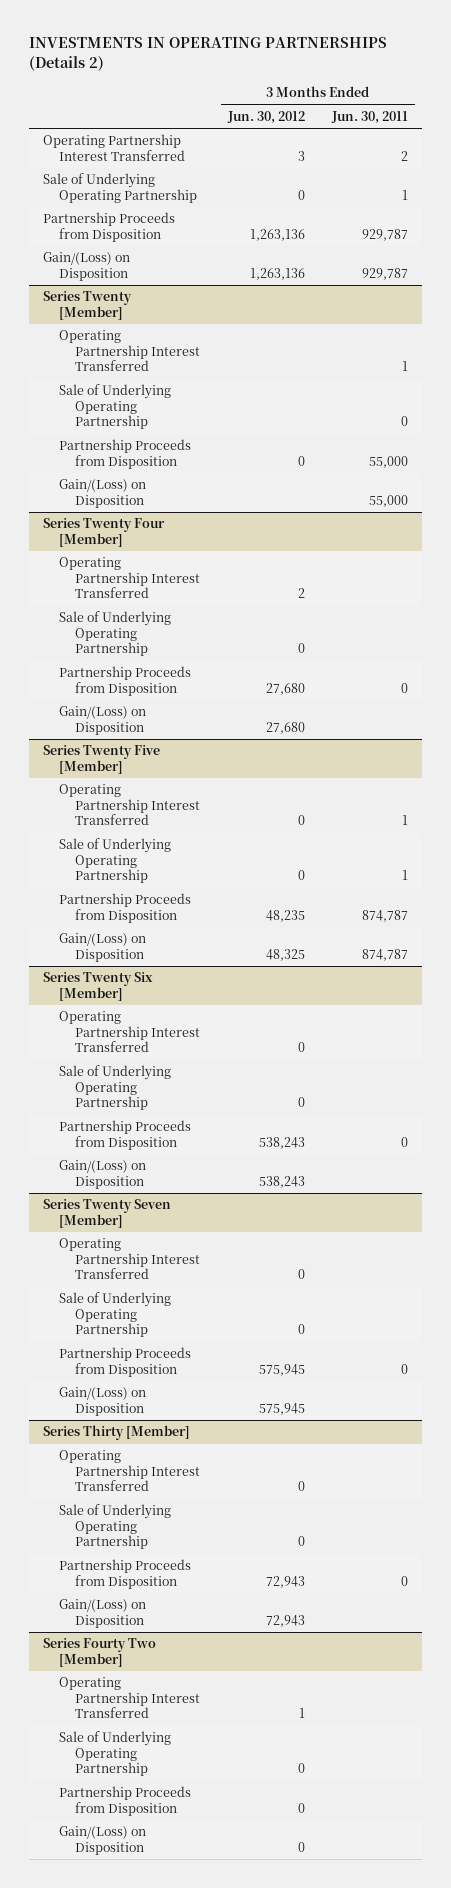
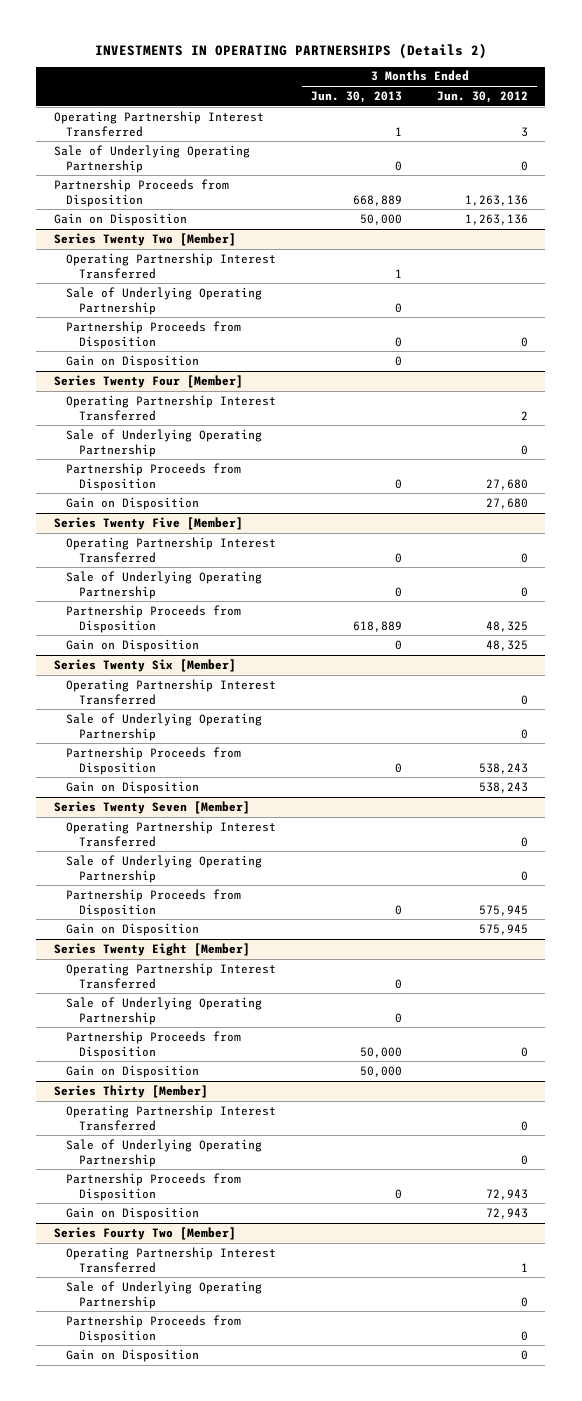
[331,110,409,124] Jun. 30, 2011 -> none
none -> [311,90,403,103] Jun. 30, 2013
[42,252,130,281] Gain/(Loss) on Disposition -> [53,212,187,226] Gain on Disposition
[42,291,132,320] Series Twenty [Member] -> [53,232,236,246] Series Twenty Two [Member]
[59,479,147,508] Gain/(Loss) on Disposition -> [66,354,200,368] Gain on Disposition
[59,706,147,735] Gain/(Loss) on Disposition -> [66,496,200,510] Gain on Disposition
[265,909,305,922] 48,235 -> [485,620,528,632] 48,325
[59,933,147,962] Gain/(Loss) on Disposition -> [66,638,200,652] Gain on Disposition
[59,1160,147,1189] Gain/(Loss) on Disposition -> [66,780,200,794] Gain on Disposition
[59,1387,147,1416] Gain/(Loss) on Disposition -> [66,922,200,936] Gain on Disposition
none -> [53,942,250,956] Series Twenty Eight [Member]
none -> [66,962,277,989] Operating Partnership Interest Transferred
none -> [66,996,263,1025] Sale of Underlying Operating Partnership
none -> [66,1030,242,1059] Partnership Proceeds from Disposition
none -> [66,1064,200,1078] Gain on Disposition
[59,1599,147,1628] Gain/(Loss) on Disposition -> [66,1206,200,1220] Gain on Disposition
[59,1826,147,1855] Gain/(Loss) on Disposition -> [66,1348,200,1362] Gain on Disposition

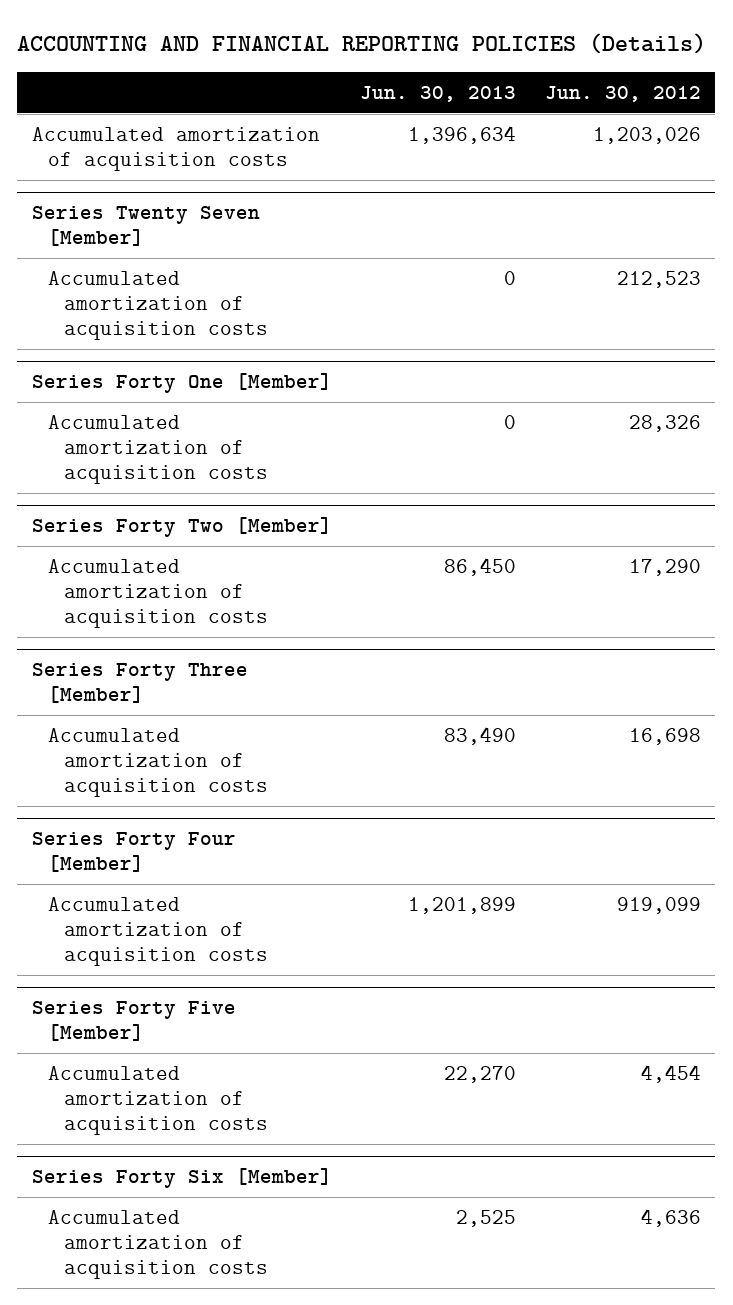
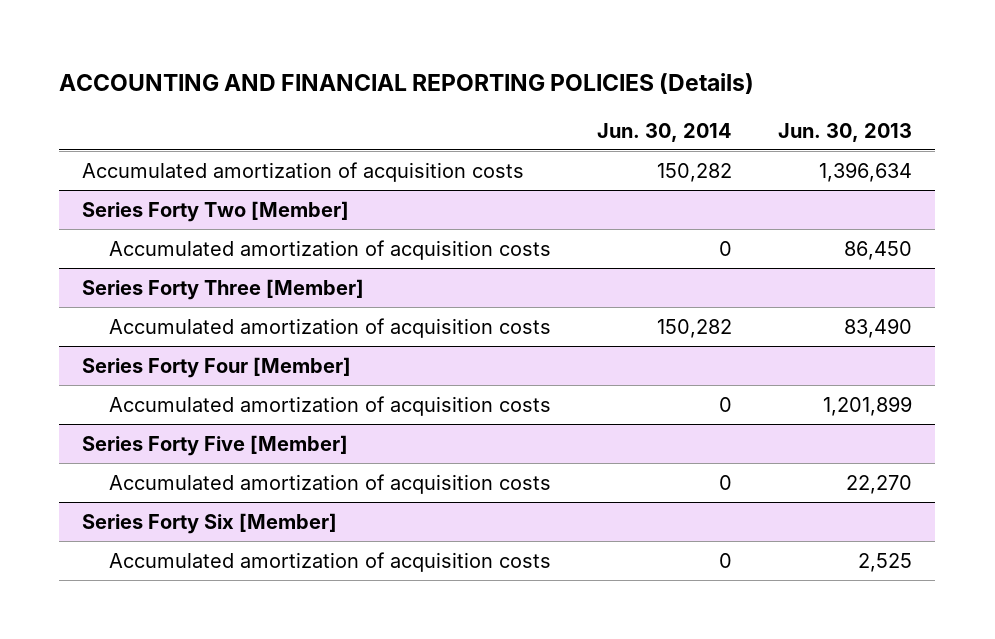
[545,86,702,103] Jun. 30, 2012 -> none
none -> [597,122,733,142] Jun. 30, 2014
[31,206,260,247] Series Twenty Seven [Member] -> none
[47,271,268,340] Accumulated amortization of acquisition costs -> none
[31,373,332,394] Series Forty One [Member] -> none
[47,415,268,484] Accumulated amortization of acquisition costs -> none

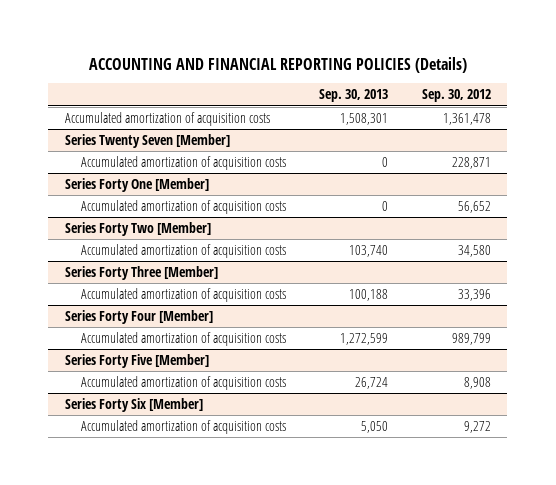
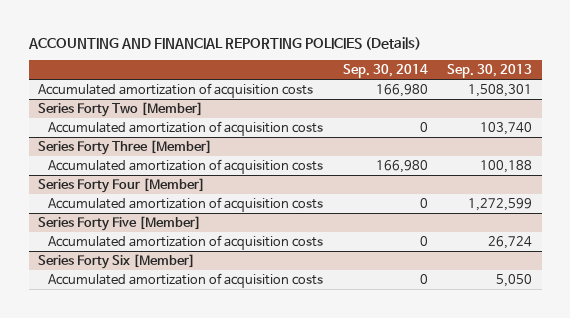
[421,89,491,103] Sep. 30, 2012 -> none
none -> [342,64,428,79] Sep. 30, 2014
[64,134,230,149] Series Twenty Seven [Member] -> none
[80,156,286,171] Accumulated amortization of acquisition costs -> none
[64,178,209,193] Series Forty One [Member] -> none
[80,200,286,215] Accumulated amortization of acquisition costs -> none

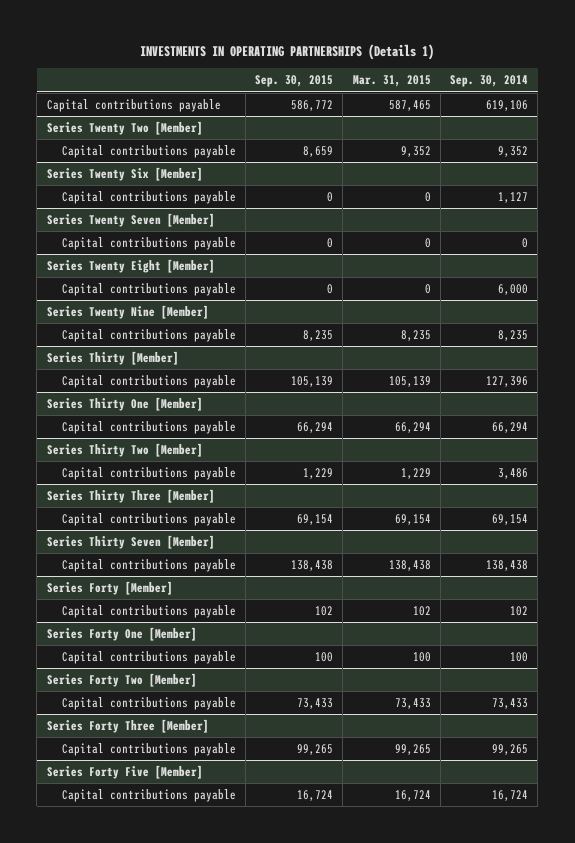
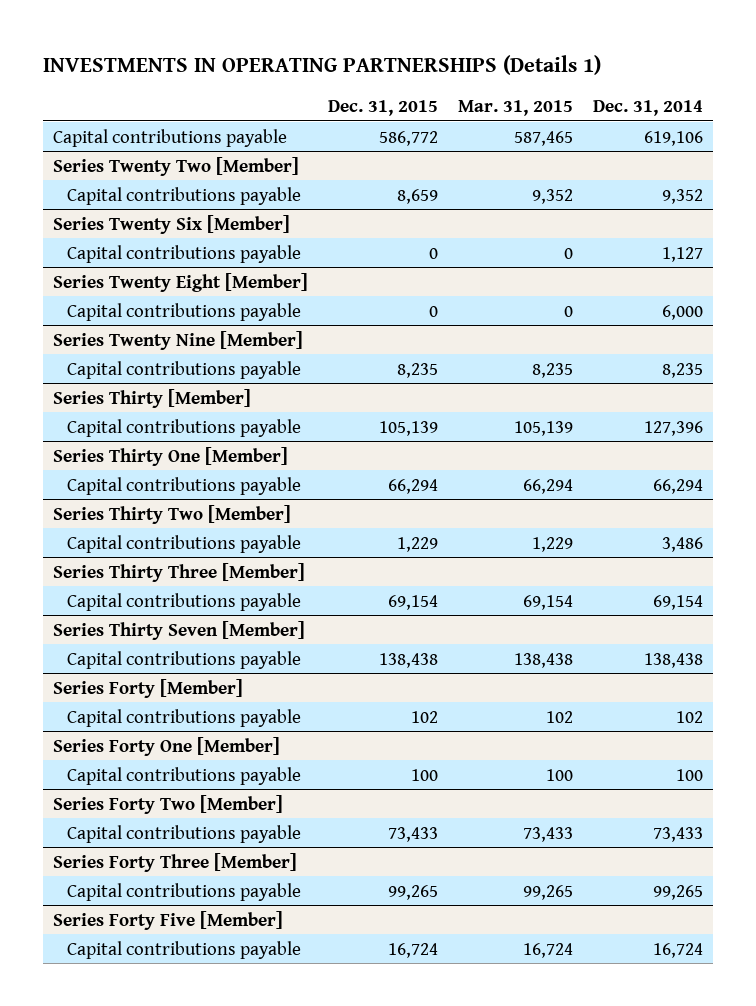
[255,75,334,88] Sep. 30, 2015 -> none
[449,75,528,88] Sep. 30, 2014 -> none
none -> [328,99,439,116] Dec. 31, 2015
none -> [593,99,704,116] Dec. 31, 2014
[46,212,215,227] Series Twenty Seven [Member] -> none
[61,236,236,250] Capital contributions payable -> none

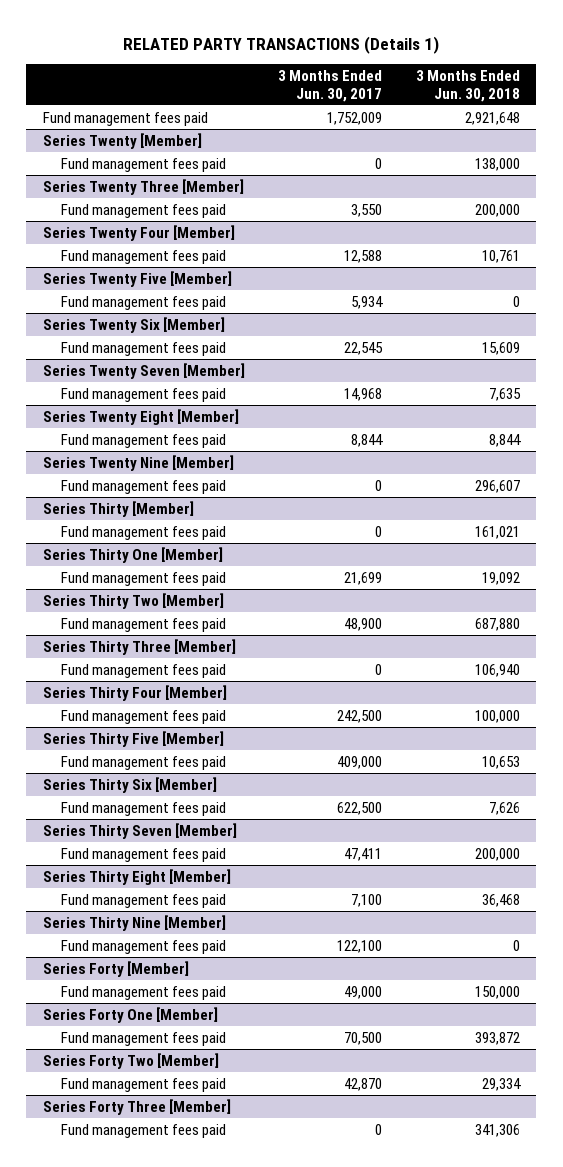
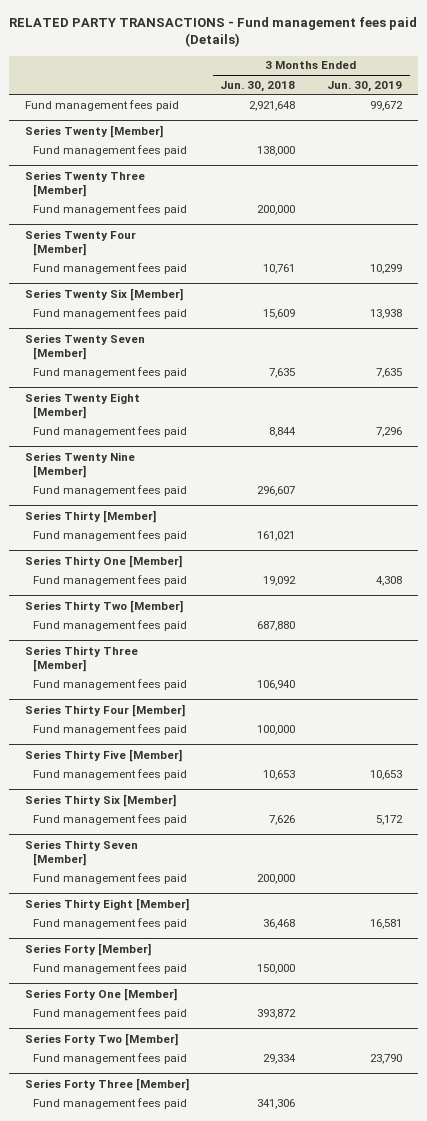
[123,35,440,54] RELATED PARTY TRANSACTIONS (Details 1) -> [9,16,418,48] RELATED PARTY TRANSACTIONS - Fund management fees paid (Details)
[278,70,383,102] 3 Months Ended Jun. 30, 2017 -> none
none -> [326,80,402,92] Jun. 30, 2019
[43,270,233,287] Series Twenty Five [Member] -> none
[60,295,226,310] Fund management fees paid -> none
[43,914,227,931] Series Thirty Nine [Member] -> none
[60,939,226,954] Fund management fees paid -> none

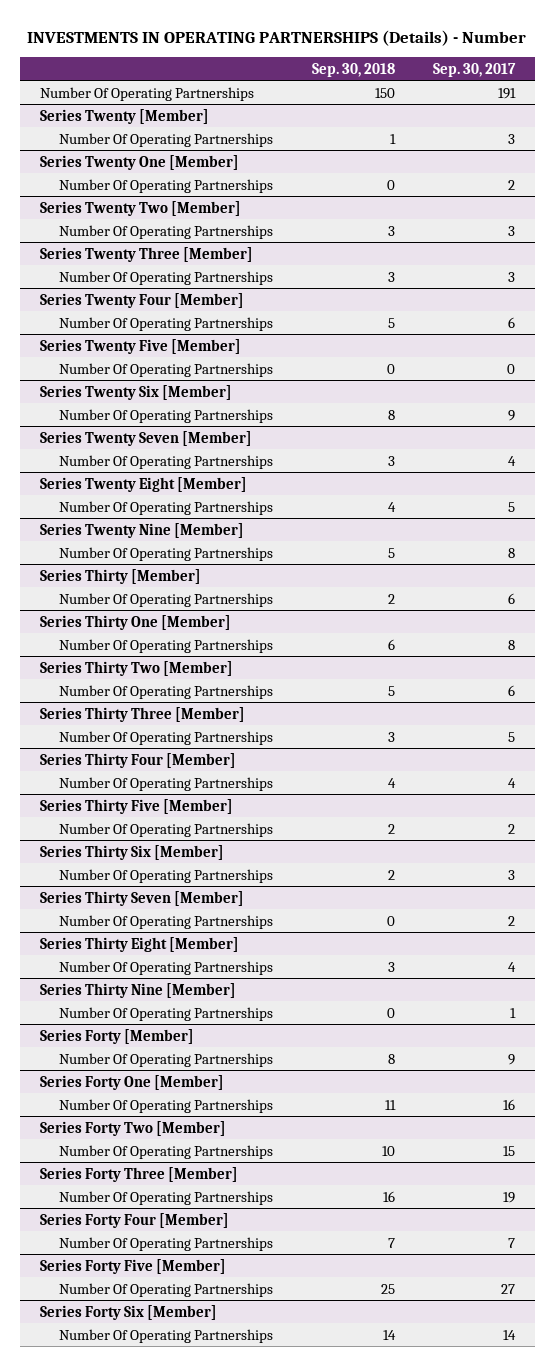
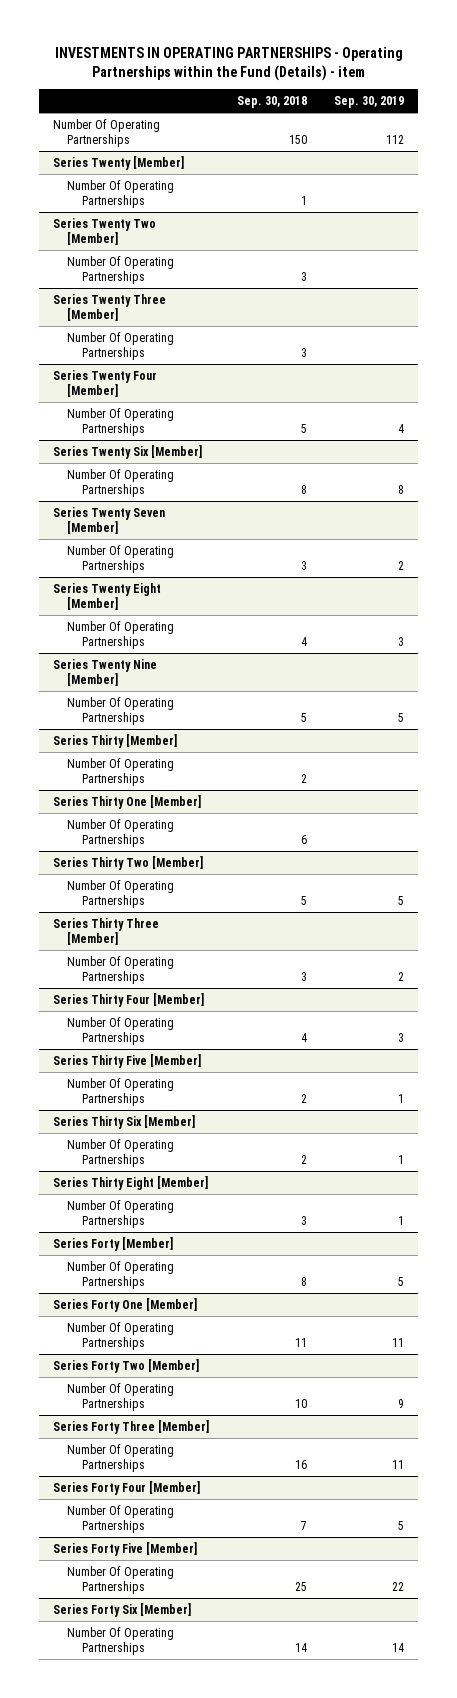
[27,29,527,46] INVESTMENTS IN OPERATING PARTNERSHIPS (Details) - Number -> [54,47,403,82] INVESTMENTS IN OPERATING PARTNERSHIPS - Operating Partnerships within the Fund (Details) - item
[433,62,517,77] Sep. 30, 2017 -> none
none -> [334,96,405,109] Sep. 30, 2019
[39,154,239,170] Series Twenty One [Member] -> none
[58,178,273,193] Number Of Operating Partnerships -> none
[39,338,241,354] Series Twenty Five [Member] -> none
[58,362,273,377] Number Of Operating Partnerships -> none
[39,890,244,906] Series Thirty Seven [Member] -> none
[58,914,273,929] Number Of Operating Partnerships -> none
[39,982,236,998] Series Thirty Nine [Member] -> none
[58,1006,273,1021] Number Of Operating Partnerships -> none

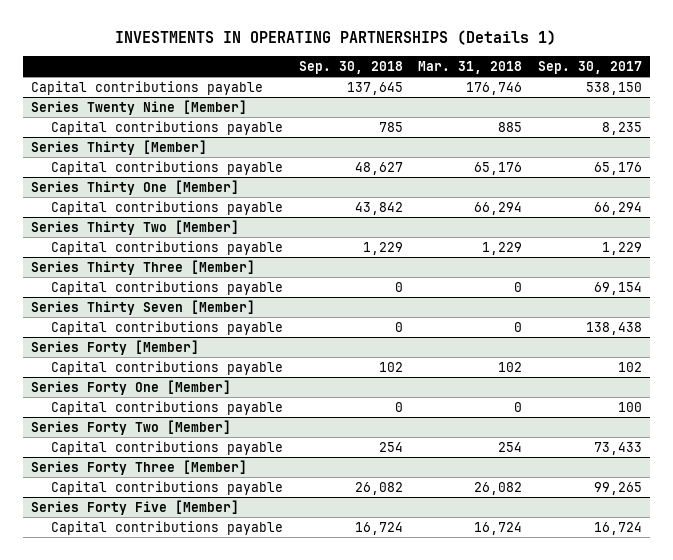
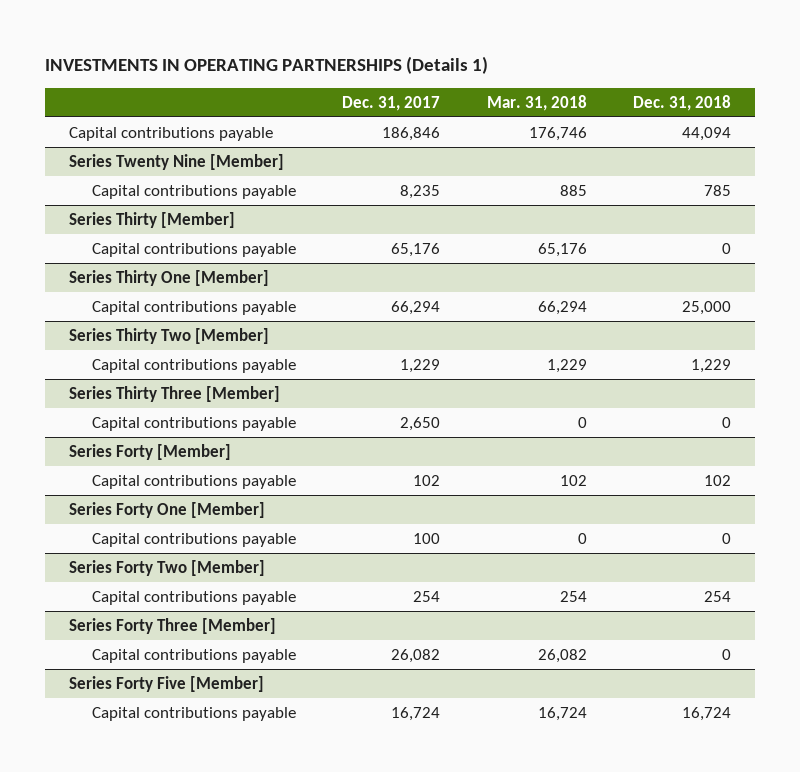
[298,60,403,74] Sep. 30, 2018 -> none
[538,60,643,74] Sep. 30, 2017 -> none
none -> [342,95,441,111] Dec. 31, 2017
none -> [633,94,732,111] Dec. 31, 2018
[30,299,255,315] Series Thirty Seven [Member] -> none
[51,320,284,335] Capital contributions payable -> none

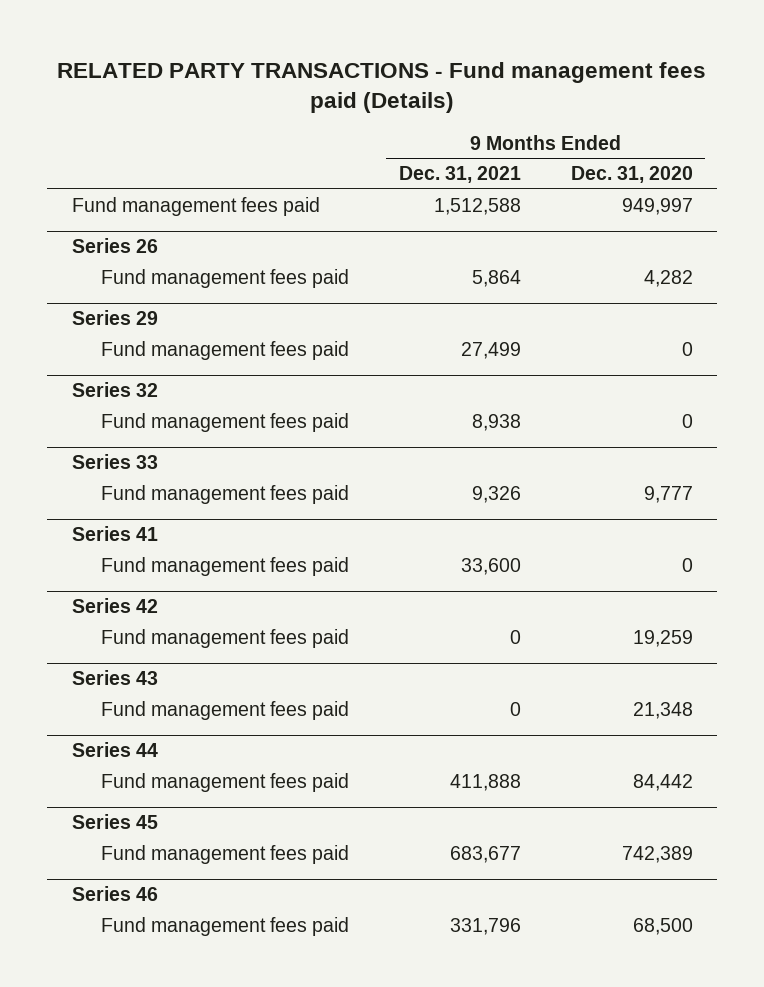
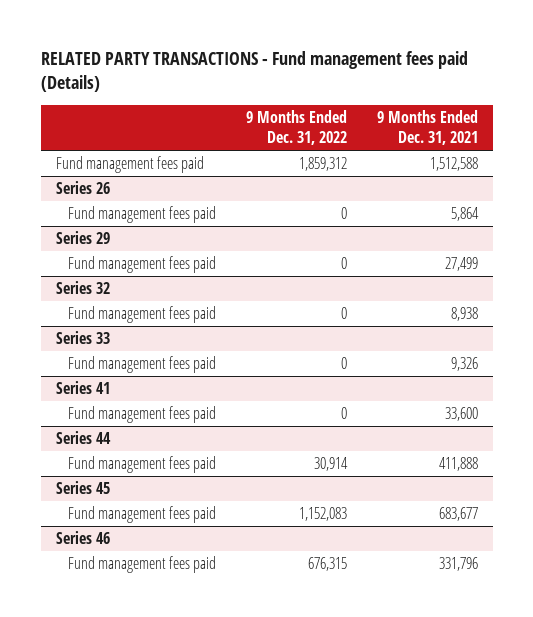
[570,166,693,184] Dec. 31, 2020 -> none
none -> [245,110,347,146] 9 Months Ended Dec. 31, 2022
[71,598,158,614] Series 42 -> none
[101,628,350,648] Fund management fees paid -> none
[71,670,158,686] Series 43 -> none
[101,700,350,720] Fund management fees paid -> none

